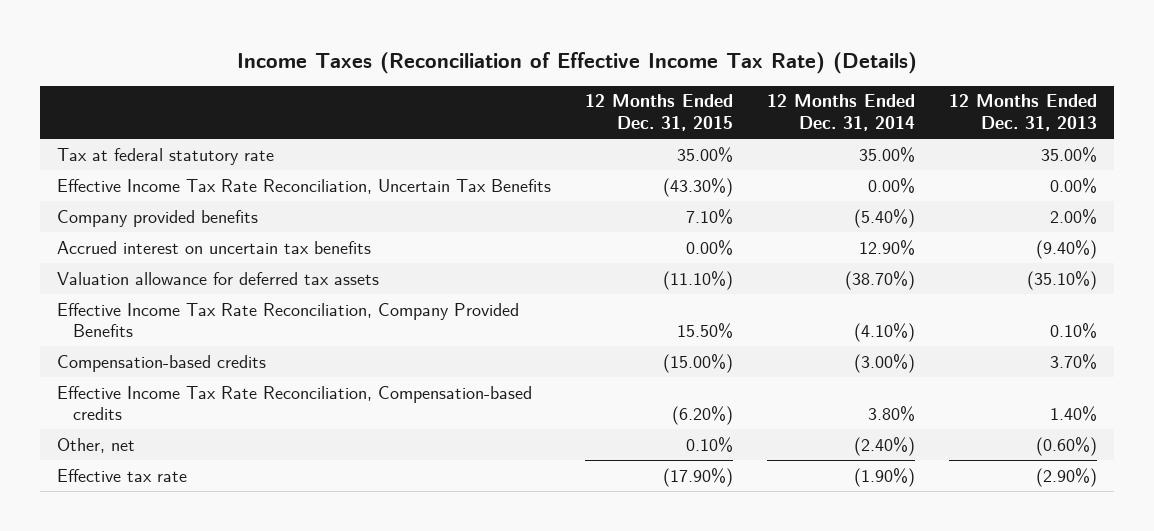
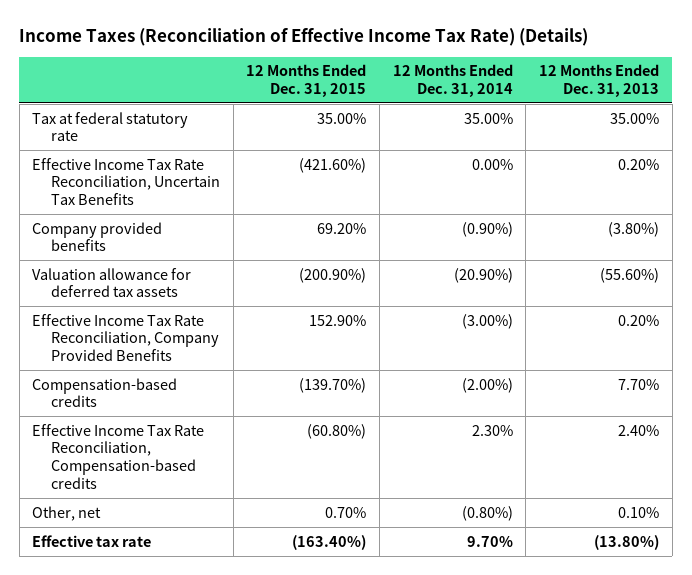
[56,240,371,254] Accrued interest on uncertain tax benefits -> none
[662,177,733,197] (43.30%) -> [299,157,367,173] (421.60%)
[1050,177,1098,193] 0.00% -> [618,158,660,170] 0.20%
[685,208,733,224] 7.10% -> [317,222,367,234] 69.20%
[853,208,915,228] (5.40%) -> [461,221,513,237] (0.90%)
[1050,208,1098,224] 2.00% -> [608,221,660,237] (3.80%)
[662,270,733,290] (11.10%) -> [299,267,367,283] (200.90%)
[844,270,915,290] (38.70%) -> [453,267,513,283] (20.90%)
[1027,270,1098,290] (35.10%) -> [600,267,660,283] (55.60%)
[676,323,733,339] 15.50% -> [309,314,367,326] 152.90%
[853,323,915,343] (4.10%) -> [461,313,513,329] (3.00%)
[1050,323,1098,339] 0.10% -> [618,314,660,326] 0.20%
[662,353,733,373] (15.00%) -> [299,377,367,393] (139.70%)
[853,353,915,373] (3.00%) -> [461,377,513,393] (2.00%)
[1050,353,1098,369] 3.70% -> [618,378,660,390] 7.70%
[671,406,733,426] (6.20%) -> [307,423,367,439] (60.80%)
[867,406,915,422] 3.80% -> [471,424,513,436] 2.30%
[1050,406,1098,422] 1.40% -> [618,424,660,436] 2.40%
[685,436,733,452] 0.10% -> [325,506,367,518] 0.70%
[853,436,915,456] (2.40%) -> [461,505,513,521] (0.80%)
[1036,436,1098,456] (0.60%) -> [618,506,660,518] 0.10%
[662,467,733,487] (17.90%) -> [292,534,367,550] (163.40%)
[853,467,915,487] (1.90%) -> [466,535,513,547] 9.70%
[1036,467,1098,487] (2.90%) -> [594,534,660,550] (13.80%)

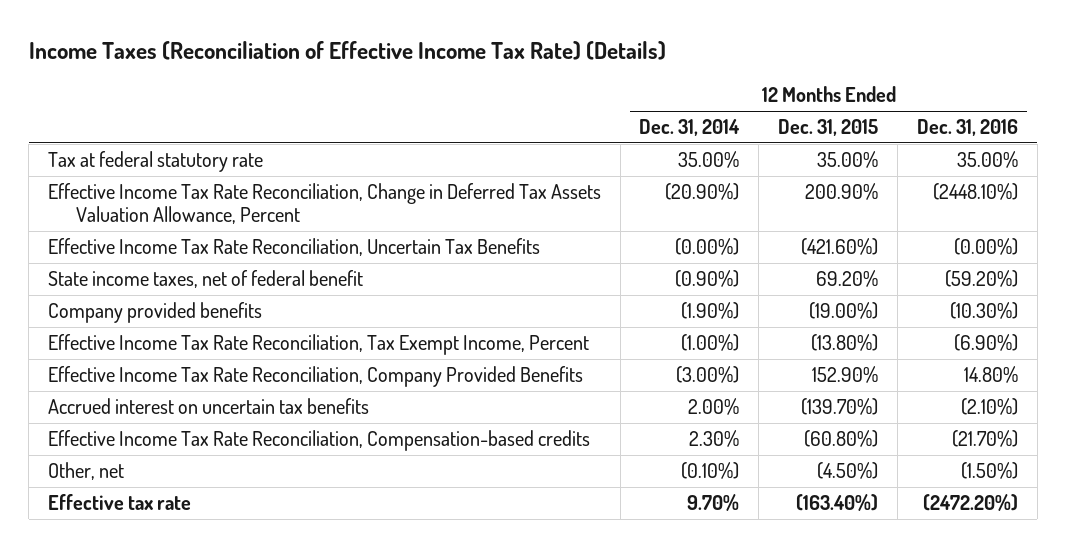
[539,64,660,98] 12 Months Ended Dec. 31, 2013 -> none
none -> [916,119,1018,137] Dec. 31, 2016
[32,267,192,298] Valuation allowance for deferred tax assets -> none
none -> [47,183,601,225] Effective Income Tax Rate Reconciliation, Change in Deferred Tax Assets Valuation Allowance, Percent
[471,158,513,170] 0.00% -> [675,238,740,256] (0.00%)
none -> [47,270,363,289] State income taxes, net of federal benefit
[317,222,367,234] 69.20% -> [809,302,879,320] (19.00%)
[461,221,513,237] (0.90%) -> [681,302,740,320] (1.90%)
none -> [47,334,589,356] Effective Income Tax Rate Reconciliation, Tax Exempt Income, Percent
[32,377,178,408] Compensation-based credits -> none
none -> [47,398,369,415] Accrued interest on uncertain tax benefits
[325,506,367,518] 0.70% -> [817,462,879,480] (4.50%)
[461,505,513,521] (0.80%) -> [681,462,740,480] (0.10%)

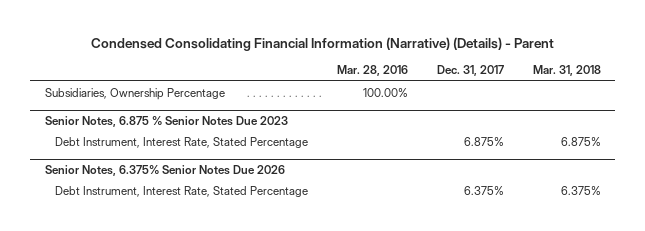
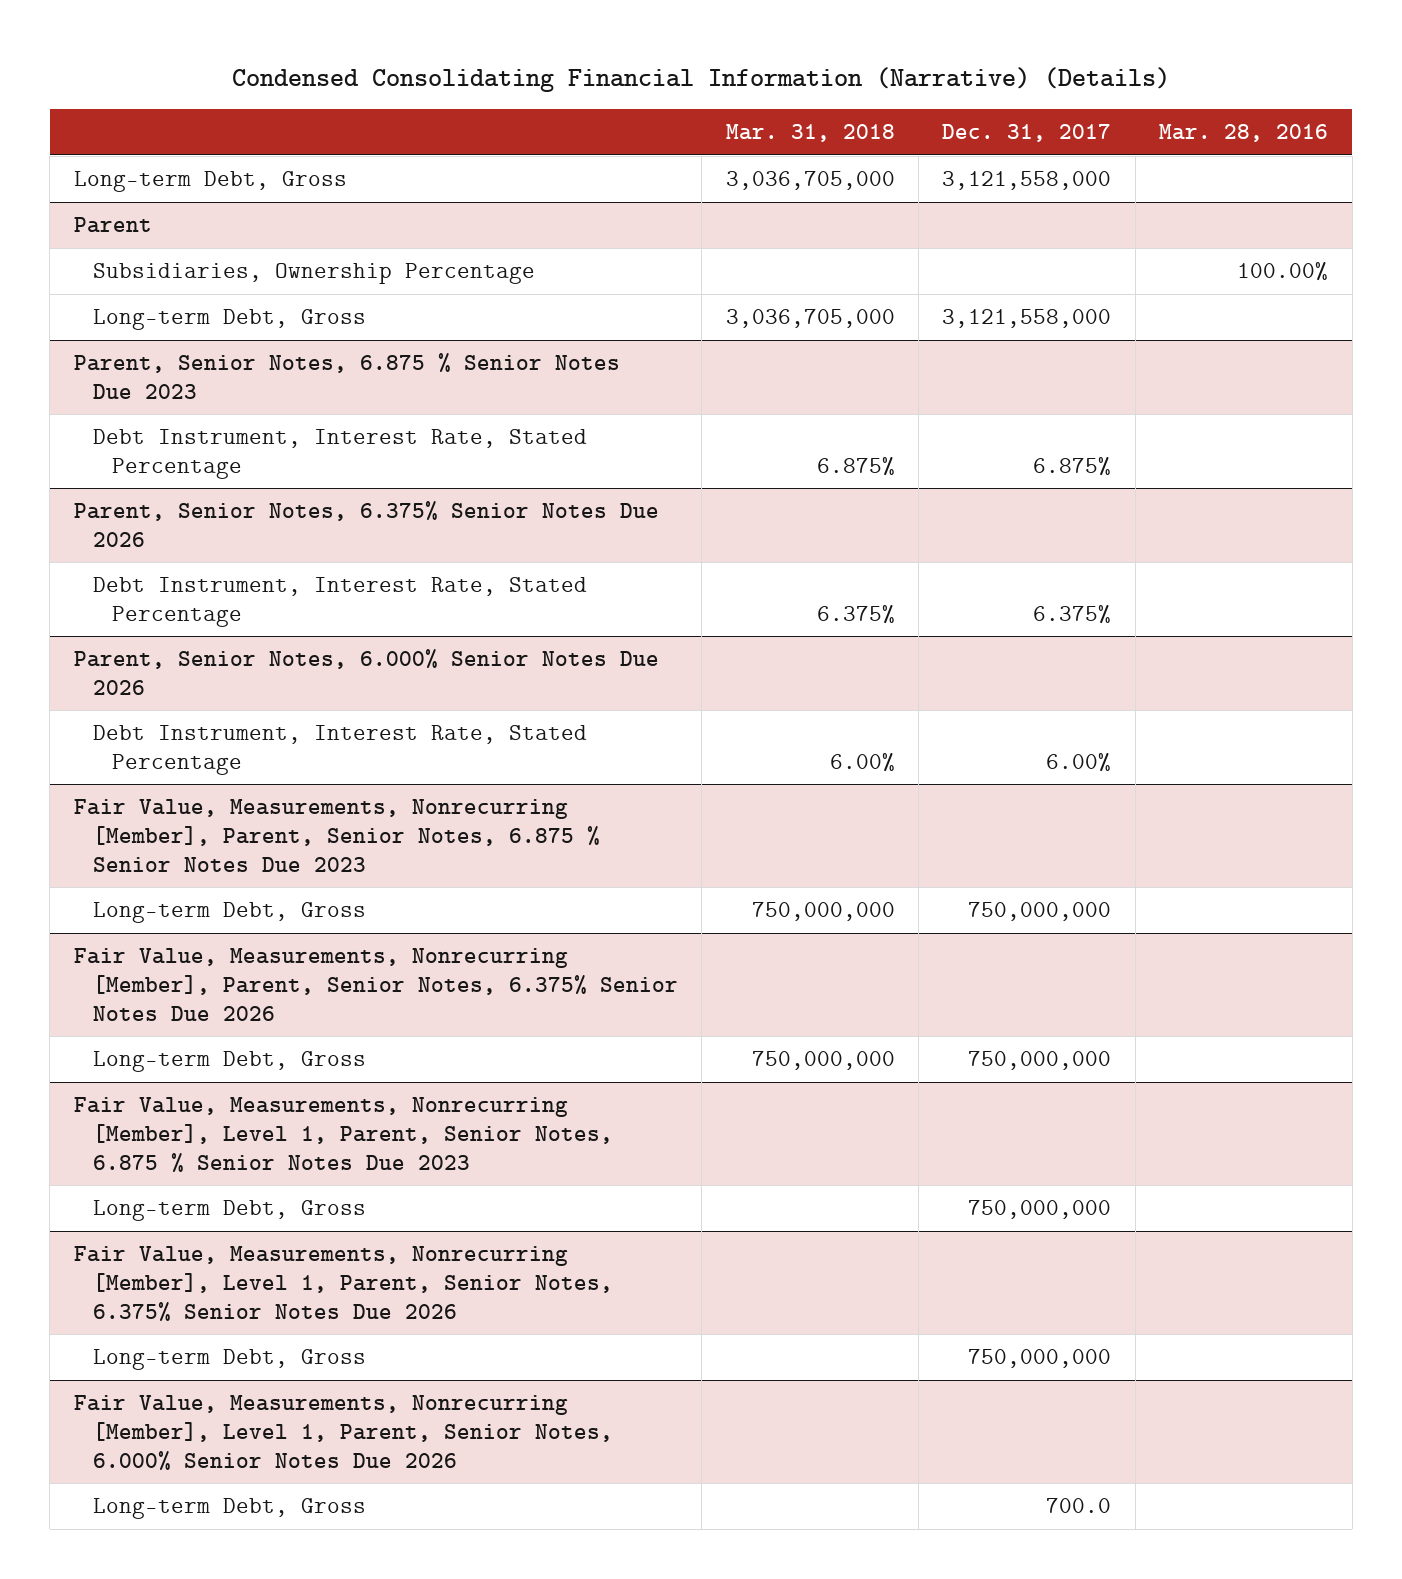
[90,36,554,51] Condensed Consolidating Financial Information (Narrative) (Details) - Parent -> [232,67,1171,93] Condensed Consolidating Financial Information (Narrative) (Details)
none -> [73,170,347,192] Long-term Debt, Gross
none -> [73,216,152,233] Parent
none -> [92,308,366,330] Long-term Debt, Gross
[44,115,288,127] Senior Notes, 6.875 % Senior Notes Due 2023 -> [73,352,620,399] Parent, Senior Notes, 6.875 % Senior Notes Due 2023
[44,164,285,176] Senior Notes, 6.375% Senior Notes Due 2026 -> [73,500,659,547] Parent, Senior Notes, 6.375% Senior Notes Due 2026
none -> [73,648,659,695] Parent, Senior Notes, 6.000% Senior Notes Due 2026
none -> [92,724,587,775] Debt Instrument, Interest Rate, Stated Percentage
none -> [73,798,600,872] Fair Value, Measurements, Nonrecurring [Member], Parent, Senior Notes, 6.875 % Senior Notes Due 2023
none -> [92,901,366,923] Long-term Debt, Gross
none -> [73,947,678,1021] Fair Value, Measurements, Nonrecurring [Member], Parent, Senior Notes, 6.375% Senior Notes Due 2026
none -> [92,1050,366,1072] Long-term Debt, Gross
none -> [73,1096,613,1172] Fair Value, Measurements, Nonrecurring [Member], Level 1, Parent, Senior Notes, 6.875 % Senior Notes Due 2023
none -> [92,1199,366,1221] Long-term Debt, Gross
none -> [73,1245,613,1321] Fair Value, Measurements, Nonrecurring [Member], Level 1, Parent, Senior Notes, 6.375% Senior Notes Due 2026
none -> [92,1348,366,1370] Long-term Debt, Gross
none -> [73,1394,613,1470] Fair Value, Measurements, Nonrecurring [Member], Level 1, Parent, Senior Notes, 6.000% Senior Notes Due 2026
none -> [92,1497,366,1519] Long-term Debt, Gross

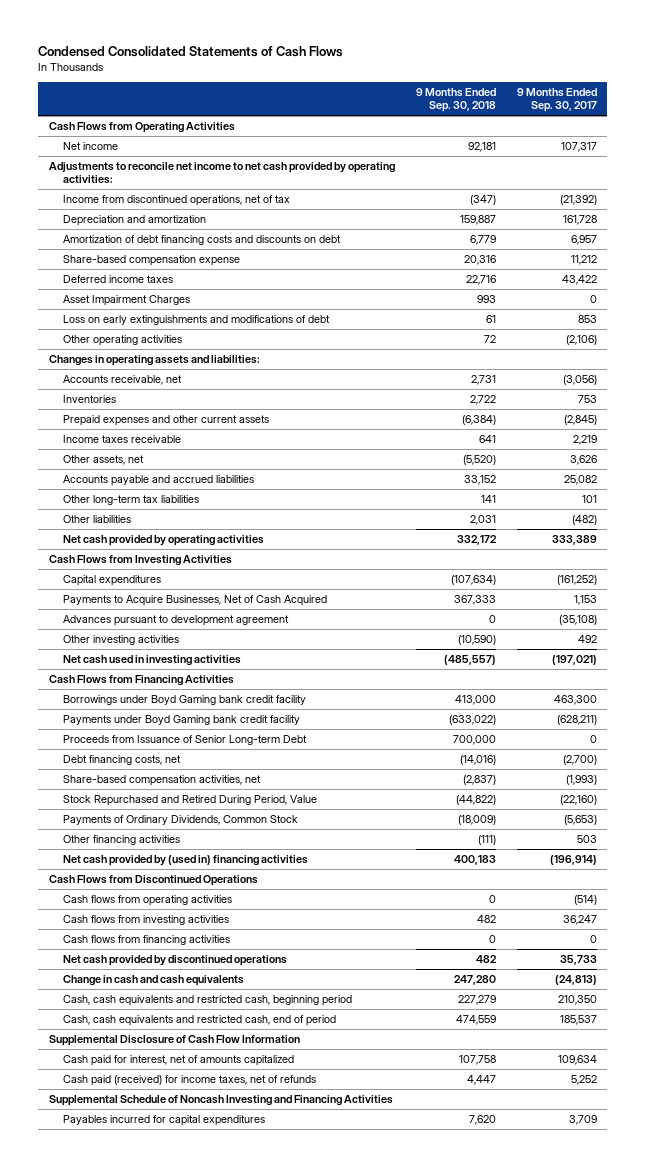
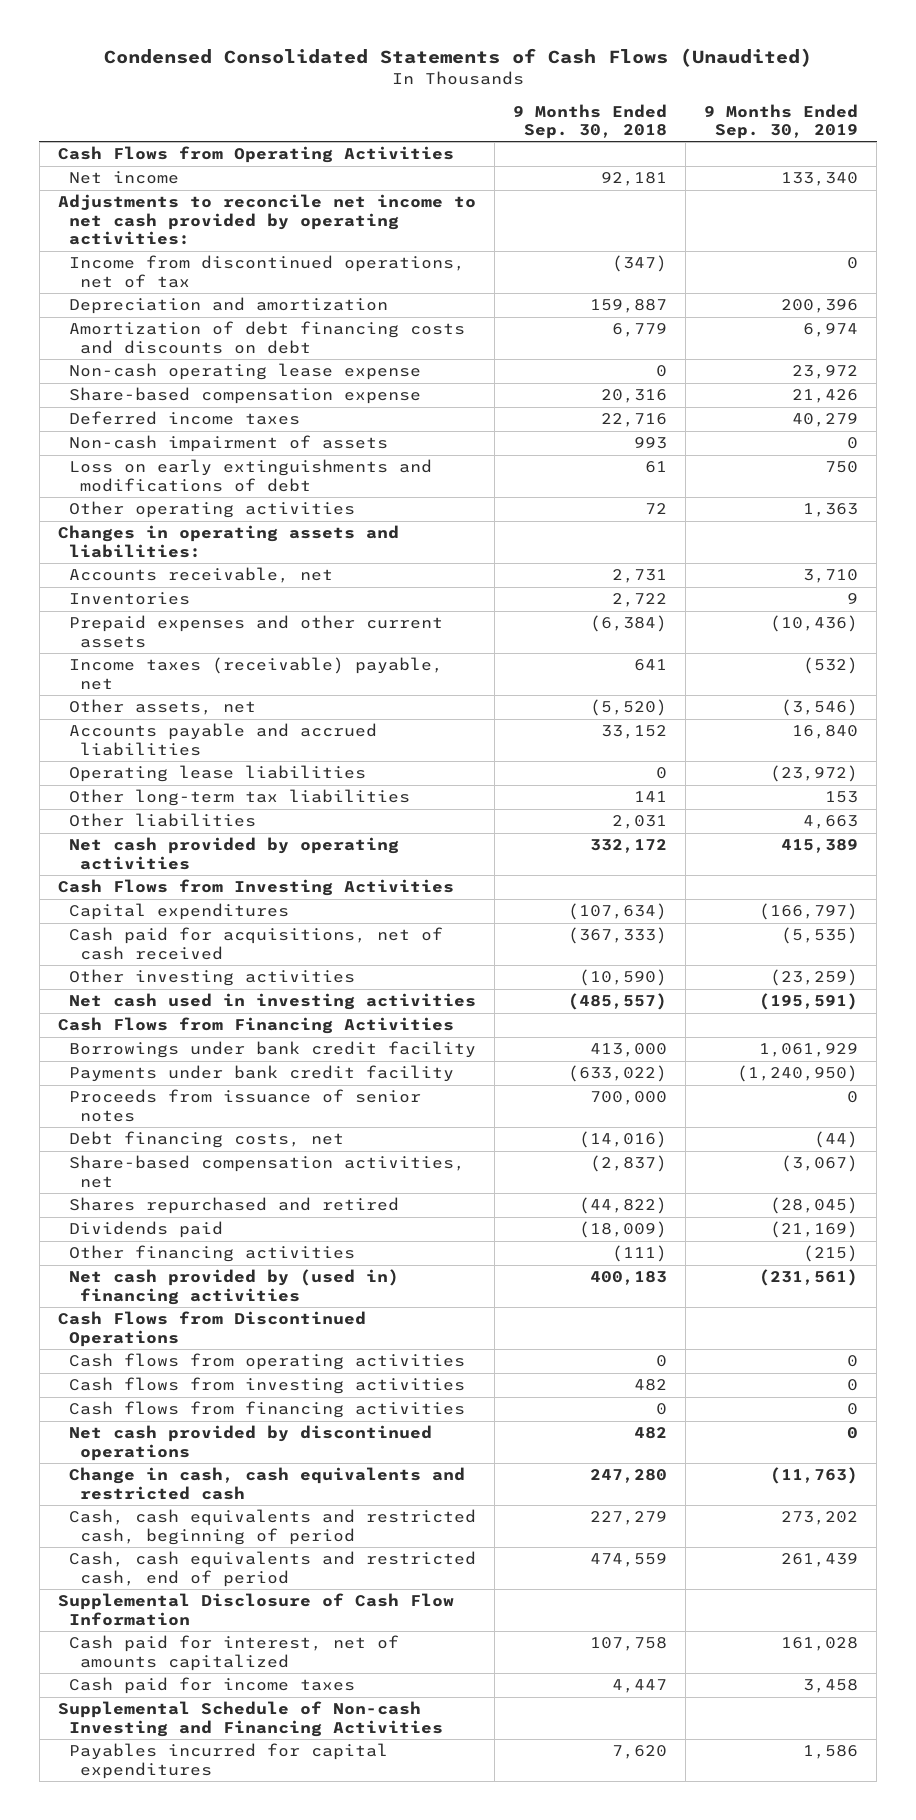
[38,45,344,57] Condensed Consolidated Statements of Cash Flows -> [104,48,813,68] Condensed Consolidated Statements of Cash Flows (Unaudited)
[516,88,597,113] 9 Months Ended Sep. 30, 2017 -> none
none -> [704,103,859,139] 9 Months Ended Sep. 30, 2019
none -> [69,363,422,381] Non-cash operating lease expense
[62,294,190,306] Asset Impairment Charges -> [69,435,389,453] Non-cash impairment of assets
[62,434,181,443] Income taxes receivable -> [69,657,444,690] Income taxes (receivable) payable, net
none -> [69,765,367,783] Operating lease liabilities
[62,614,289,626] Advances pursuant to development agreement -> none
[62,594,327,606] Payments to Acquire Businesses, Net of Cash Acquired -> [69,927,444,960] Cash paid for acquisitions, net of cash received
[453,594,496,605] 367,333 -> [568,927,668,945] (367,333)
[62,694,306,705] Borrowings under Boyd Gaming bank credit facility -> [69,1041,477,1059] Borrowings under bank credit facility
[62,714,300,725] Payments under Boyd Gaming bank credit facility -> [69,1065,455,1083] Payments under bank credit facility
[62,734,307,745] Proceeds from Issuance of Senior Long-term Debt -> [69,1089,422,1122] Proceeds from issuance of senior notes
[62,794,317,806] Stock Repurchased and Retired During Period, Value -> [69,1197,400,1215] Shares repurchased and retired
[62,814,298,825] Payments of Ordinary Dividends, Common Stock -> [69,1221,224,1239] Dividends paid
[62,974,244,986] Change in cash and cash equivalents -> [69,1467,466,1500] Change in cash, cash equivalents and restricted cash
[62,994,352,1006] Cash, cash equivalents and restricted cash, beginning period -> [69,1509,477,1545] Cash, cash equivalents and restricted cash, beginning of period
[62,1074,316,1086] Cash paid (received) for income taxes, net of refunds -> [69,1677,356,1695] Cash paid for income taxes
[48,1094,393,1106] Supplemental Schedule of Noncash Investing and Financing Activities -> [57,1701,444,1737] Supplemental Schedule of Non-cash Investing and Financing Activities

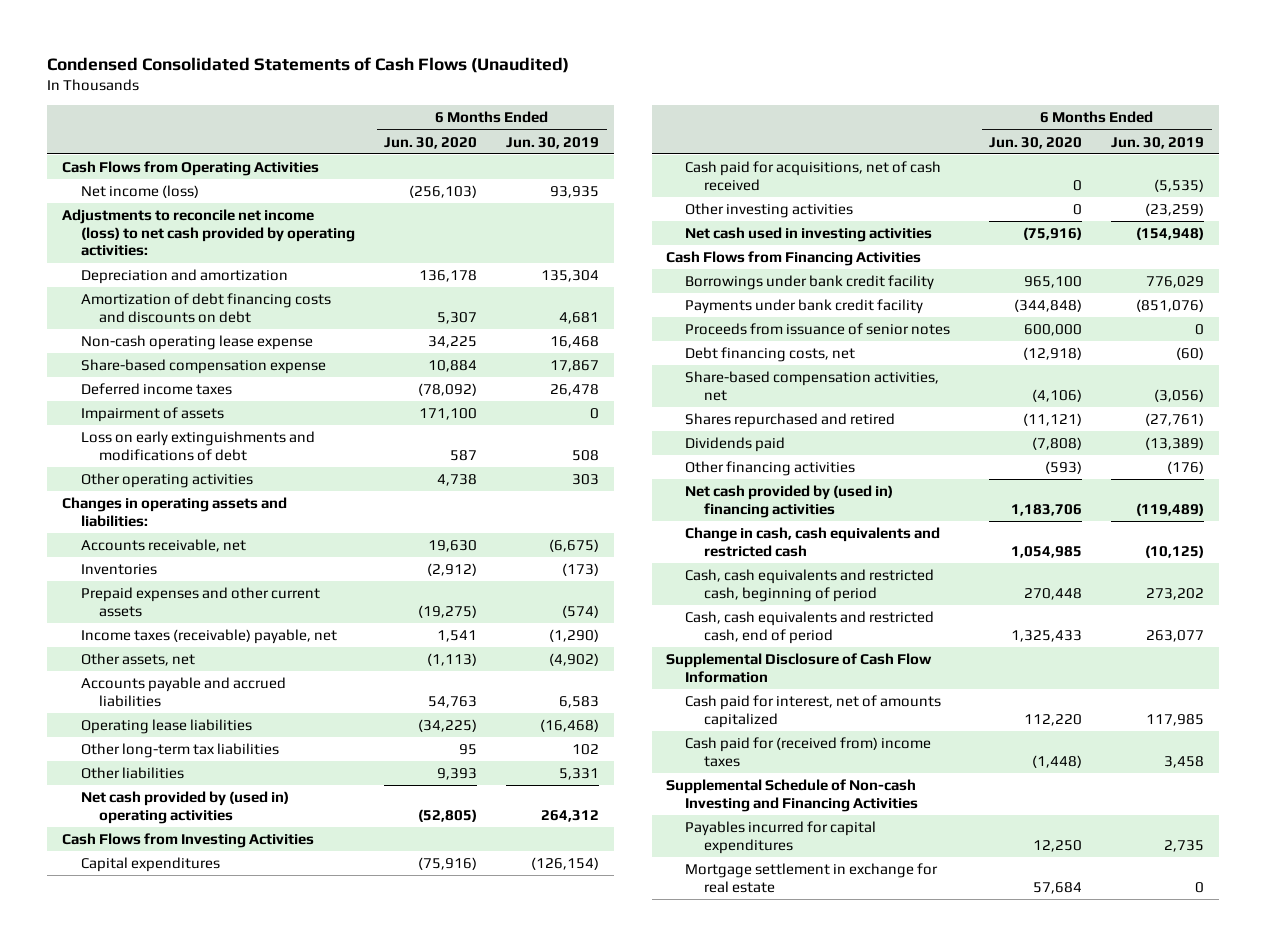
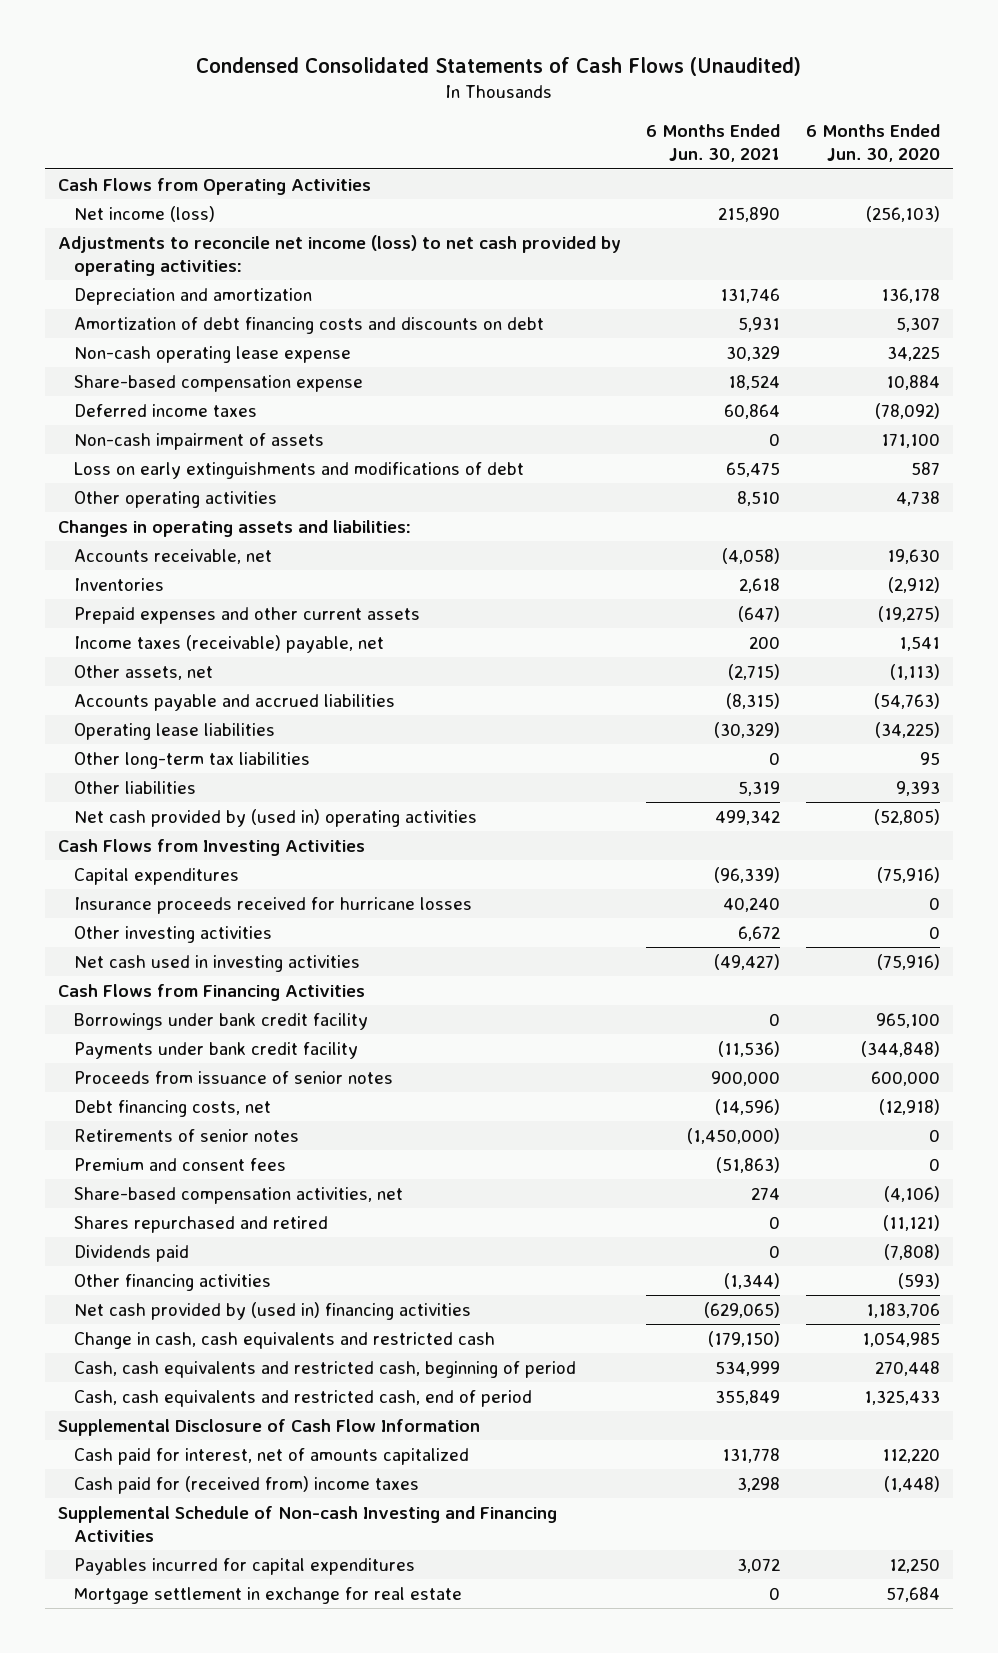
[506,136,600,149] Jun. 30, 2019 -> none
none -> [646,123,781,163] 6 Months Ended Jun. 30, 2021
[80,407,224,423] Impairment of assets -> [73,432,324,450] Non-cash impairment of assets
[428,695,478,708] 54,763 -> [873,692,940,709] (54,763)
[685,161,942,191] Cash paid for acquisitions, net of cash received -> none
none -> [73,896,472,914] Insurance proceeds received for hurricane losses
none -> [73,1128,299,1142] Retirements of senior notes
none -> [73,1157,286,1171] Premium and consent fees

